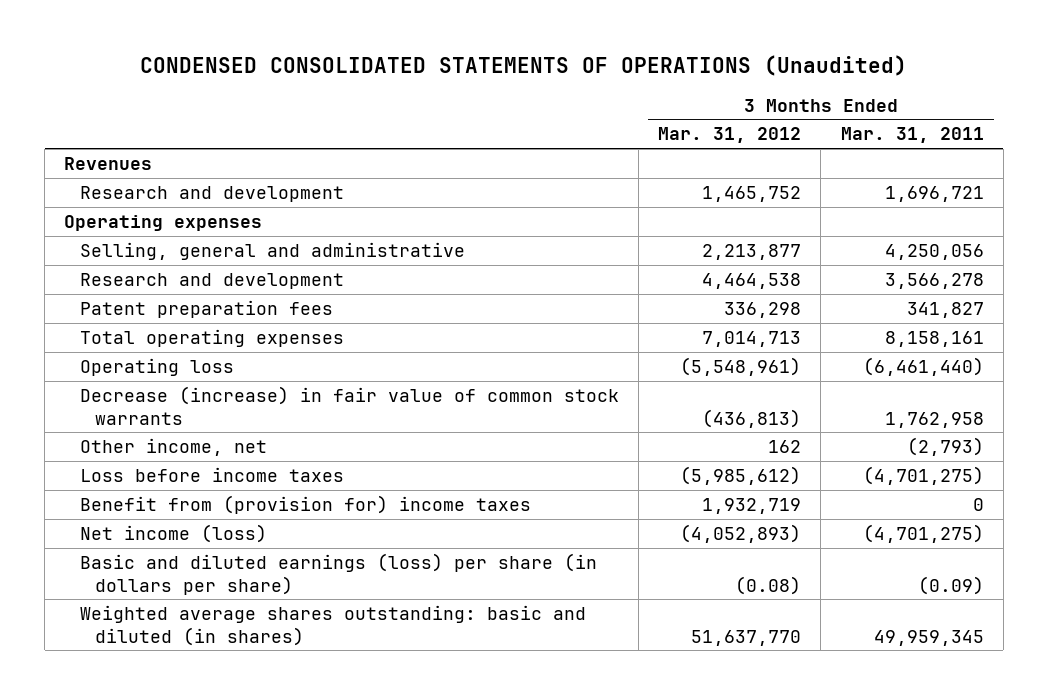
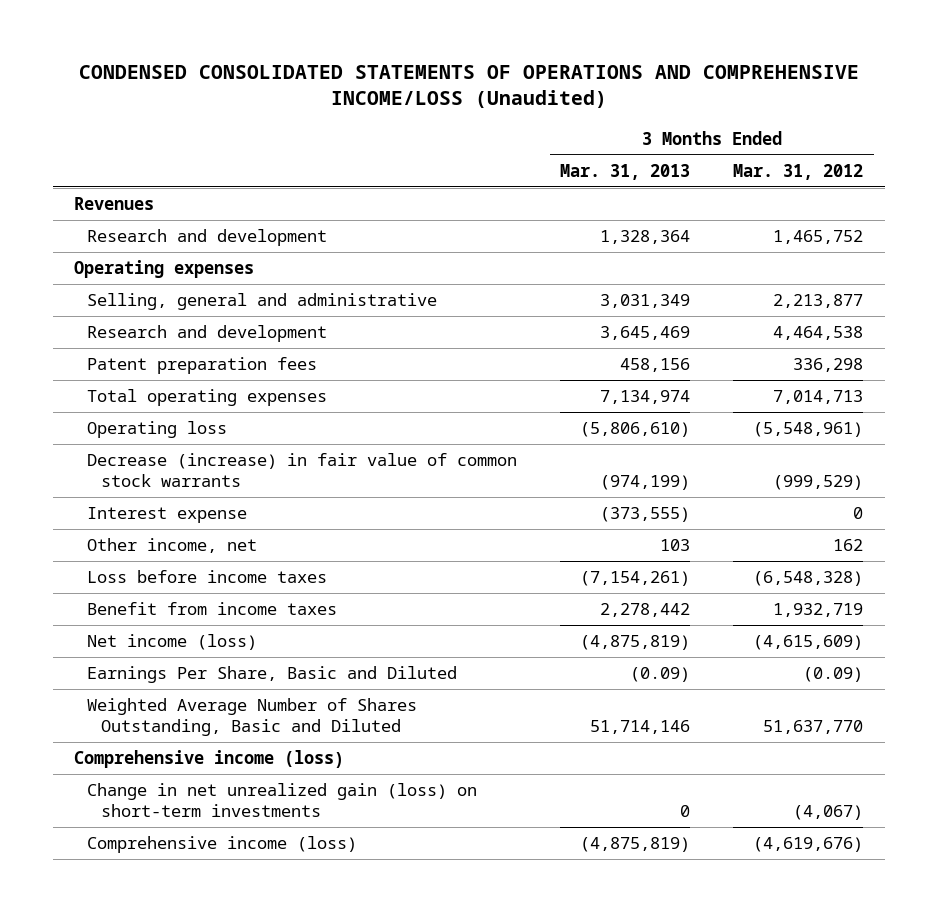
[140,54,908,76] CONDENSED CONSOLIDATED STATEMENTS OF OPERATIONS (Unaudited) -> [78,65,859,109] CONDENSED CONSOLIDATED STATEMENTS OF OPERATIONS AND COMPREHENSIVE INCOME/LOSS (Unaudited)
[840,127,984,144] Mar. 31, 2011 -> none
none -> [560,163,691,180] Mar. 31, 2013
[702,408,802,428] (436,813) -> [773,475,864,491] (999,529)
none -> [87,507,248,524] Interest expense
[680,465,802,485] (5,985,612) -> [753,571,864,587] (6,548,328)
[79,494,531,514] Benefit from (provision for) income taxes -> [87,602,338,616] Benefit from income taxes
[680,523,802,543] (4,052,893) -> [753,635,864,651] (4,615,609)
[79,552,597,595] Basic and diluted earnings (loss) per share (in dollars per share) -> [87,666,458,684] Earnings Per Share, Basic and Diluted
[735,575,802,595] (0.08) -> [803,667,864,683] (0.09)
[79,604,586,646] Weighted average shares outstanding: basic and diluted (in shares) -> [87,698,418,737] Weighted Average Number of Shares Outstanding, Basic and Diluted
none -> [74,750,345,769] Comprehensive income (loss)
none -> [87,783,478,818] Change in net unrealized gain (loss) on short-term investments
none -> [87,836,358,854] Comprehensive income (loss)

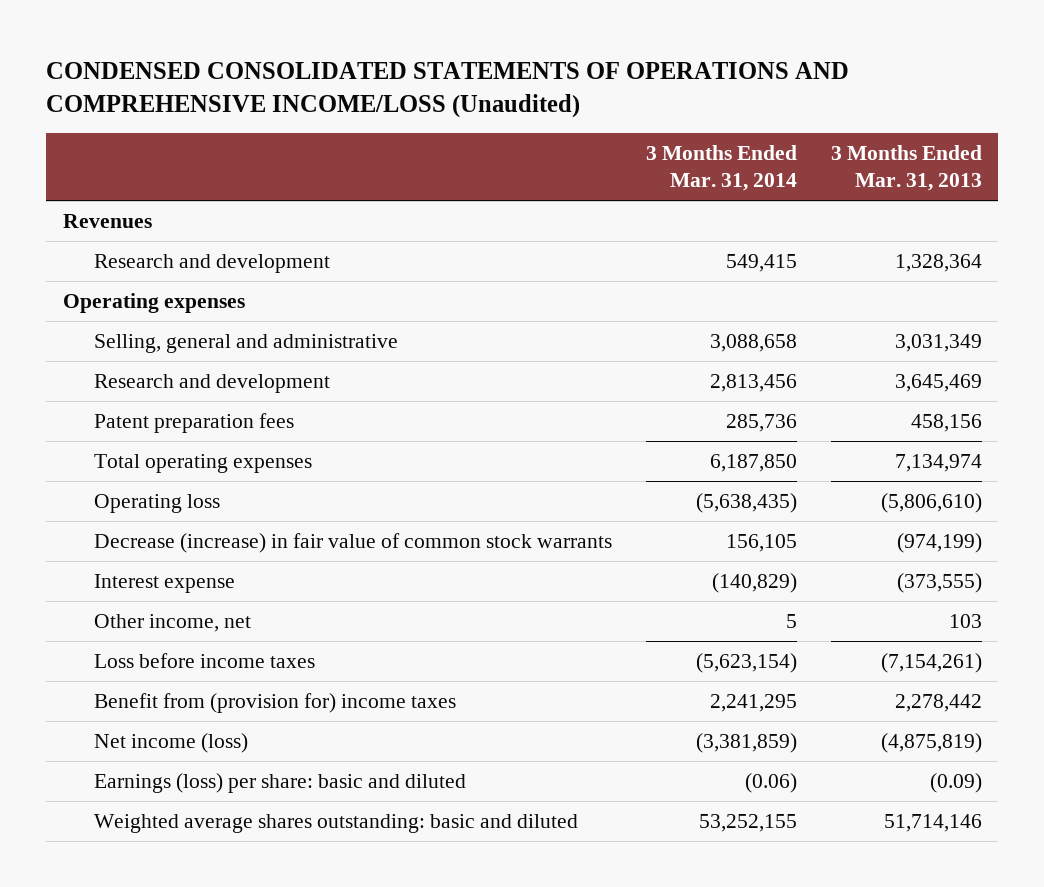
[733,163,864,180] Mar. 31, 2012 -> none
none -> [645,145,797,192] 3 Months Ended Mar. 31, 2014
[87,602,338,616] Benefit from income taxes -> [93,692,456,713] Benefit from (provision for) income taxes
[74,750,345,769] Comprehensive income (loss) -> none
[87,783,478,818] Change in net unrealized gain (loss) on short-term investments -> none
[87,836,358,854] Comprehensive income (loss) -> none
[87,666,458,684] Earnings Per Share, Basic and Diluted -> [93,772,466,793] Earnings (loss) per share: basic and diluted
[87,698,418,737] Weighted Average Number of Shares Outstanding, Basic and Diluted -> [93,813,578,833] Weighted average shares outstanding: basic and diluted

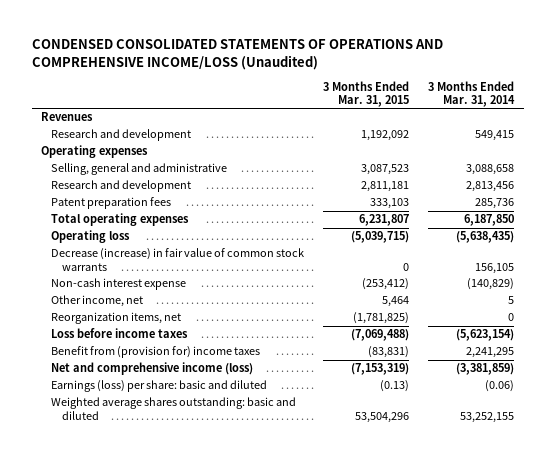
[830,145,982,192] 3 Months Ended Mar. 31, 2013 -> none
none -> [323,80,410,108] 3 Months Ended Mar. 31, 2015
[93,573,235,593] Interest expense -> [51,278,187,291] Non-cash interest expense
none -> [51,312,182,325] Reorganization items, net
[93,732,248,753] Net income (loss) -> [51,362,254,376] Net and comprehensive income (loss)

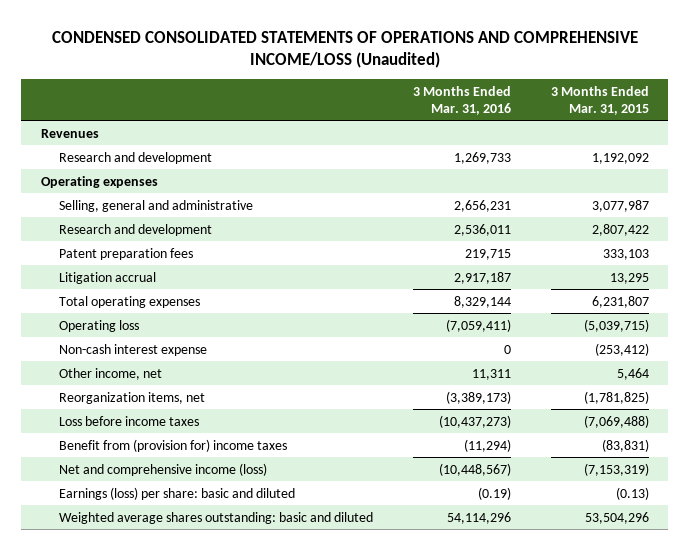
[428,80,516,108] 3 Months Ended Mar. 31, 2014 -> none
none -> [412,85,511,115] 3 Months Ended Mar. 31, 2016
[361,164,410,176] 3,087,523 -> [591,199,649,212] 3,077,987
[361,181,410,193] 2,811,181 -> [591,223,649,236] 2,807,422
none -> [59,271,157,284] Litigation accrual
[51,248,305,272] Decrease (increase) in fair value of common stock warrants -> none

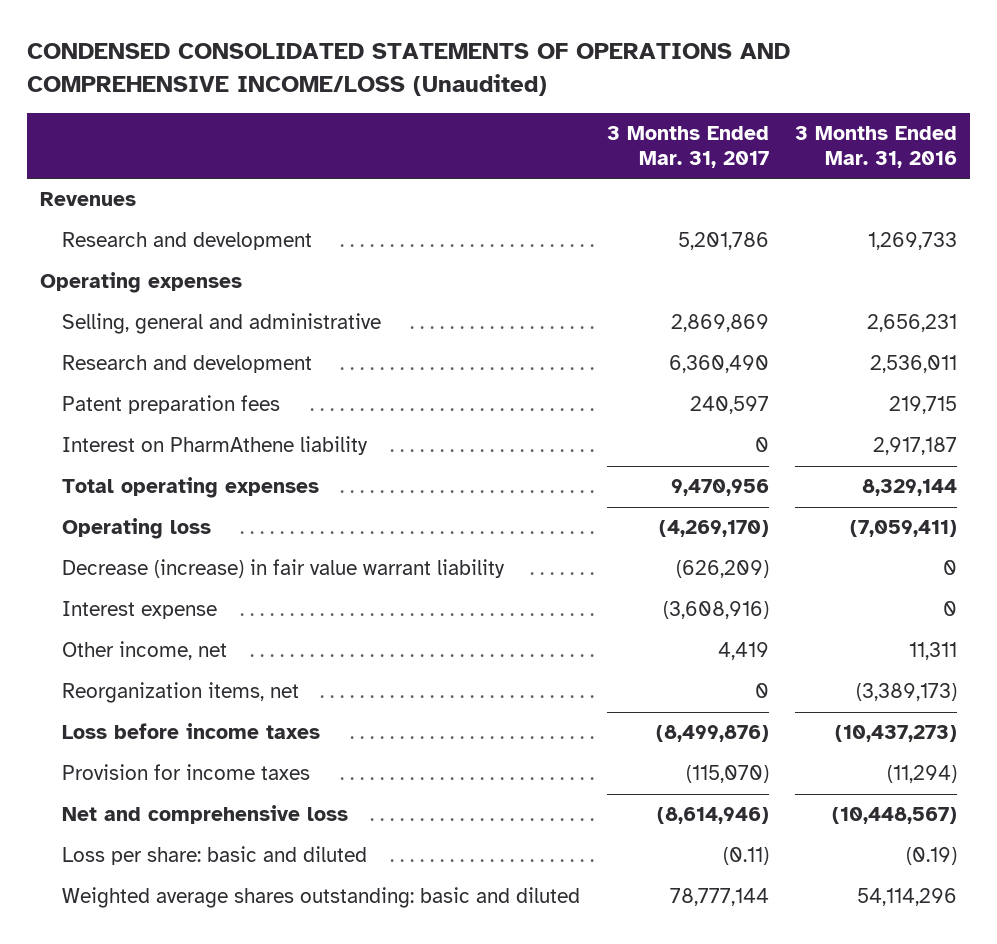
[550,85,649,115] 3 Months Ended Mar. 31, 2015 -> none
none -> [606,125,769,168] 3 Months Ended Mar. 31, 2017
[59,271,157,284] Litigation accrual -> [62,436,369,456] Interest on PharmAthene liability
none -> [62,559,506,579] Decrease (increase) in fair value warrant liability
[59,343,208,356] Non-cash interest expense -> [62,601,218,620] Interest expense
[59,438,288,452] Benefit from (provision for) income taxes -> [62,764,311,781] Provision for income taxes
[59,462,268,476] Net and comprehensive income (loss) -> [62,805,349,825] Net and comprehensive loss
[59,486,296,500] Earnings (loss) per share: basic and diluted -> [62,846,368,866] Loss per share: basic and diluted

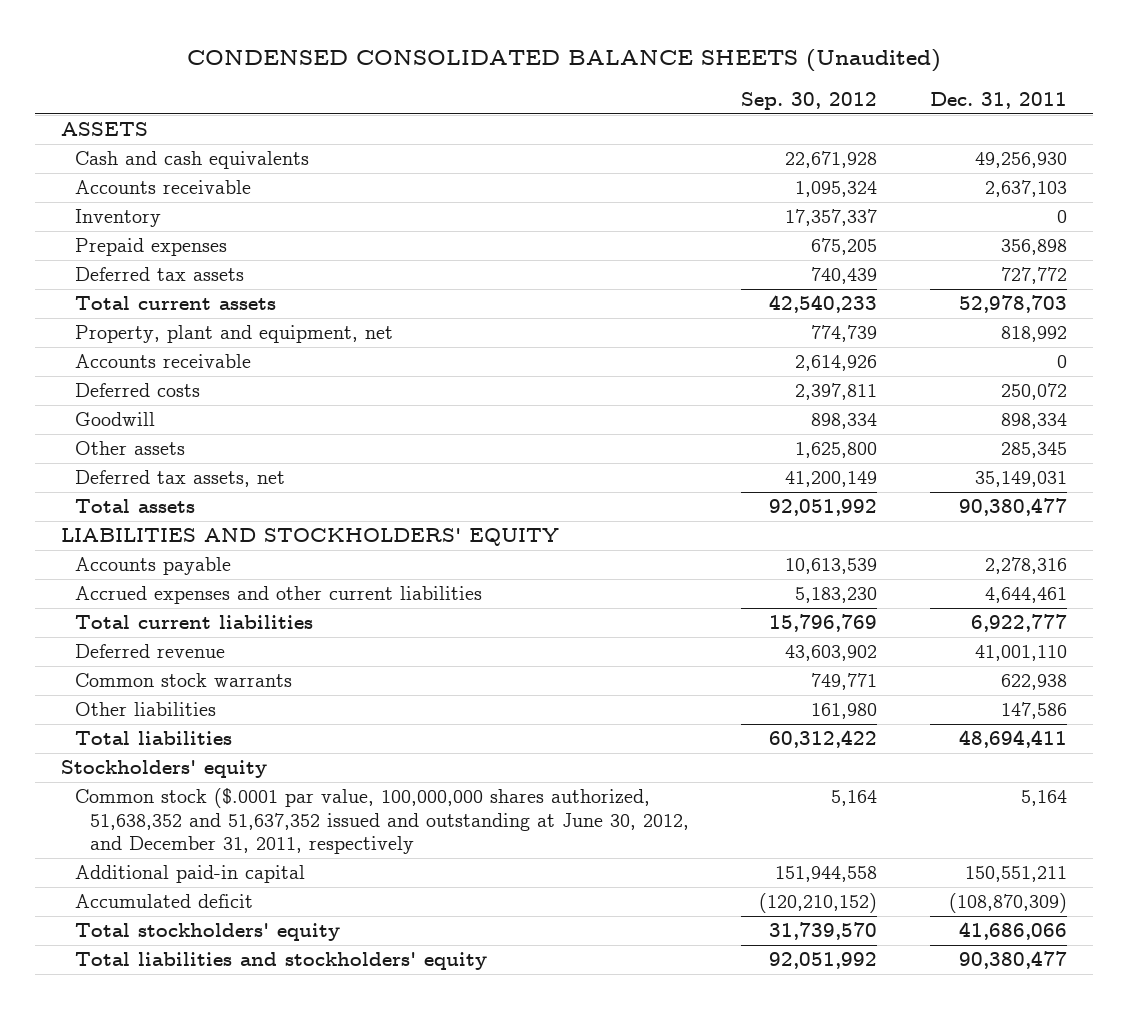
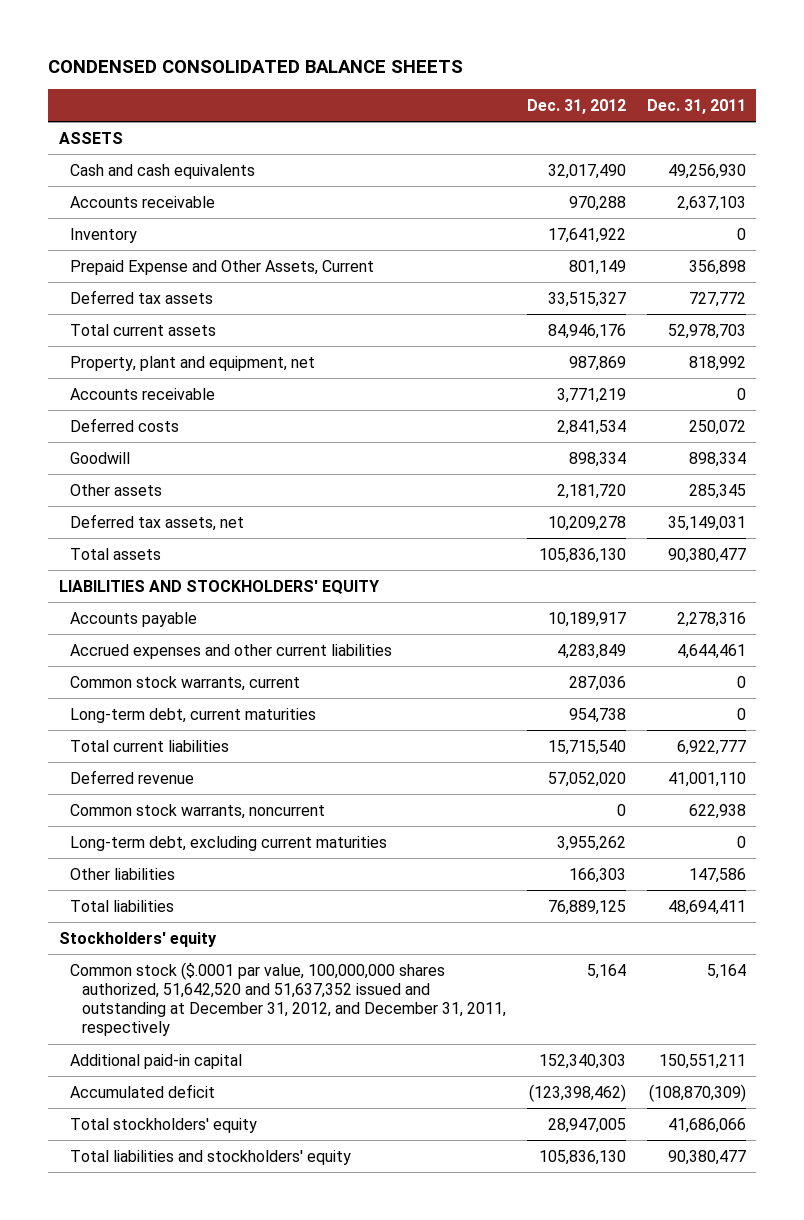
[187,48,942,72] CONDENSED CONSOLIDATED BALANCE SHEETS (Unaudited) -> [48,60,464,74] CONDENSED CONSOLIDATED BALANCE SHEETS
[741,91,878,110] Sep. 30, 2012 -> none
none -> [526,99,626,115] Dec. 31, 2012
[75,238,228,257] Prepaid expenses -> [70,259,375,275] Prepaid Expense and Other Assets, Current
none -> [70,675,301,691] Common stock warrants, current
none -> [70,707,317,723] Long-term debt, current maturities
[75,673,293,688] Common stock warrants -> [70,803,326,819] Common stock warrants, noncurrent
none -> [70,835,388,851] Long-term debt, excluding current maturities
[75,788,689,855] Common stock ($.0001 par value, 100,000,000 shares authorized, 51,638,352 and 51,637,352 issued and outstanding at June 30, 2012, and December 31, 2011, respectively -> [70,961,506,1037] Common stock ($.0001 par value, 100,000,000 shares authorized, 51,642,520 and 51,637,352 issued and outstanding at December 31, 2012, and December 31, 2011, respectively

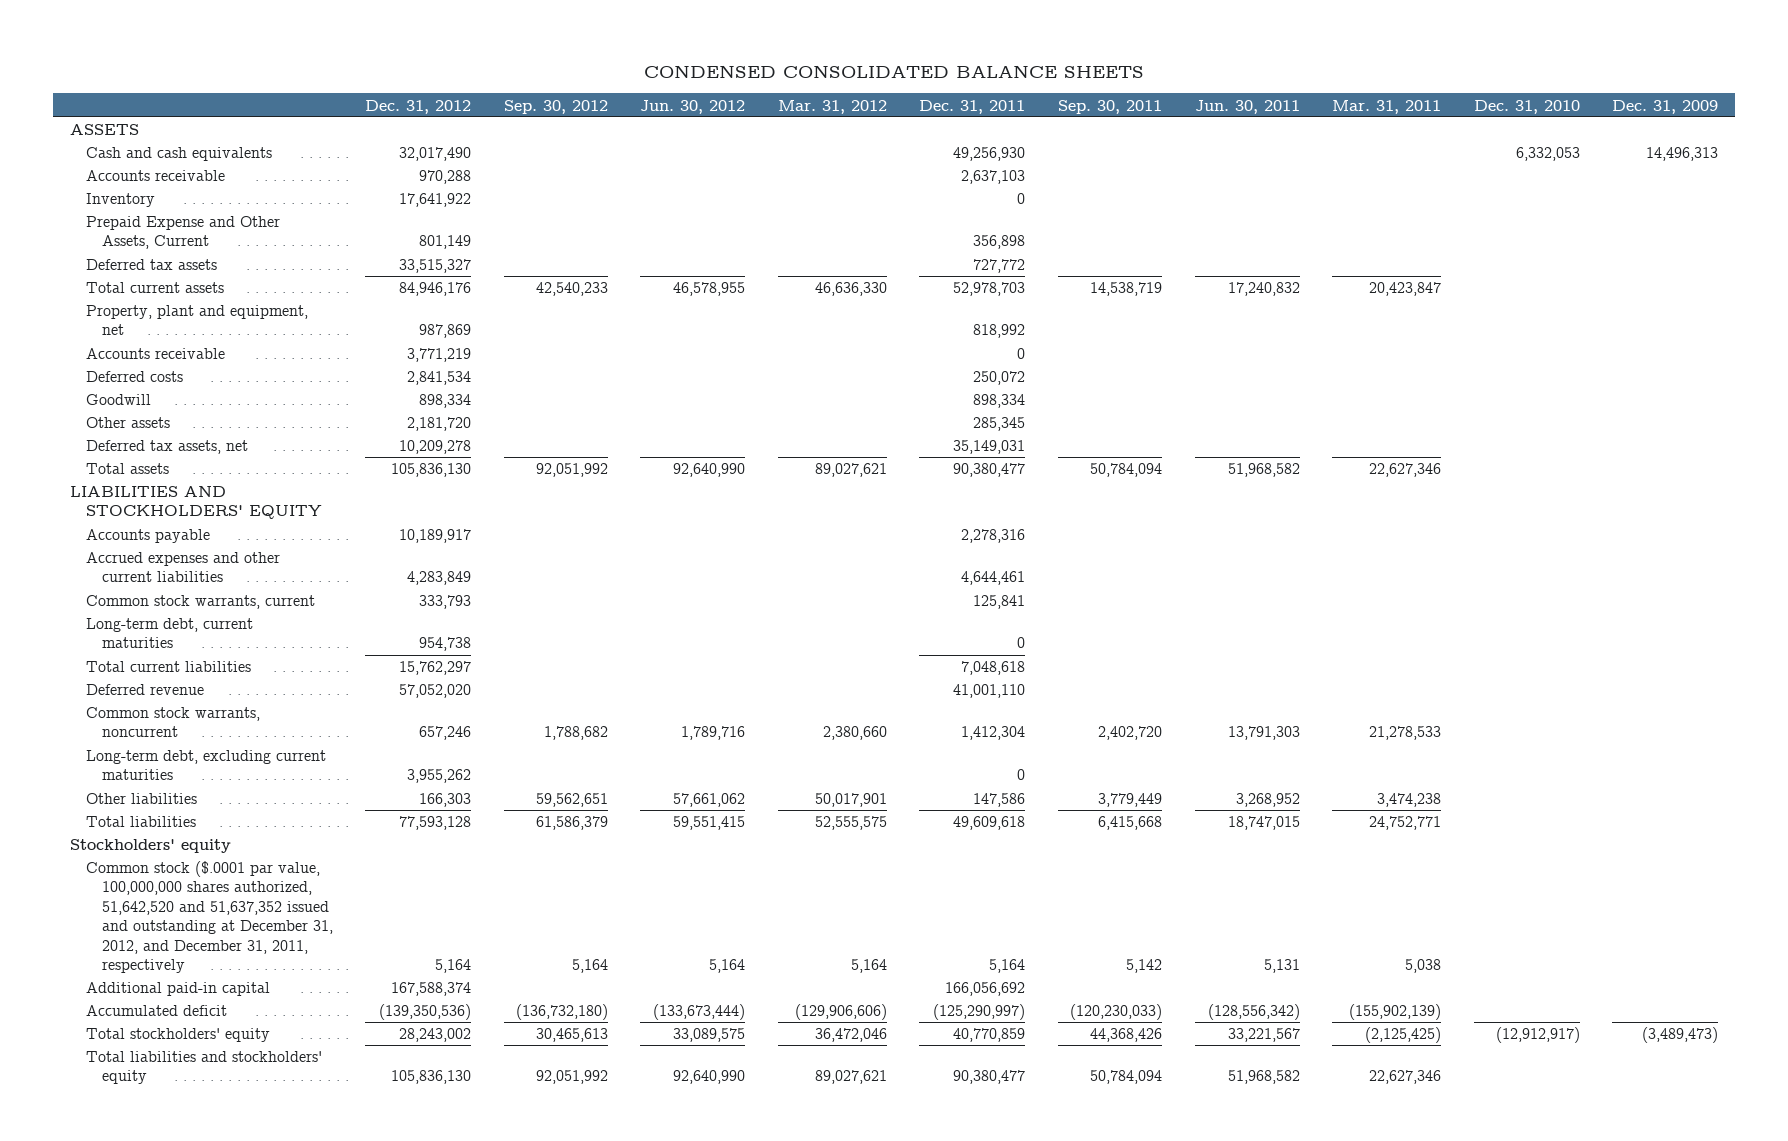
none -> [503,99,608,114] Sep. 30, 2012
none -> [640,99,746,114] Jun. 30, 2012
none -> [777,99,887,114] Mar. 31, 2012
none -> [1058,99,1163,114] Sep. 30, 2011
none -> [1194,99,1300,114] Jun. 30, 2011
none -> [1332,99,1442,114] Mar. 31, 2011
none -> [1473,99,1580,114] Dec. 31, 2010
none -> [1612,99,1719,114] Dec. 31, 2009
[568,675,626,691] 287,036 -> [419,595,472,610] 333,793
[736,675,746,688] 0 -> [973,595,1026,610] 125,841
[547,739,626,755] 15,715,540 -> [399,661,472,676] 15,762,297
[676,739,746,755] 6,922,777 -> [961,661,1026,676] 7,048,618
[616,803,626,816] 0 -> [419,726,472,741] 657,246
[688,803,746,819] 622,938 -> [961,726,1026,741] 1,412,304
[547,899,626,915] 76,889,125 -> [399,816,472,831] 77,593,128
[667,899,746,915] 48,694,411 -> [953,816,1026,831] 49,609,618
[538,1053,626,1069] 152,340,303 -> [391,982,472,997] 167,588,374
[658,1053,746,1069] 150,551,211 -> [945,982,1026,997] 166,056,692
[528,1083,626,1102] (123,398,462) -> [379,1004,472,1021] (139,350,536)
[648,1083,746,1102] (108,870,309) -> [933,1004,1026,1021] (125,290,997)
[547,1117,626,1133] 28,947,005 -> [399,1028,472,1043] 28,243,002
[667,1117,746,1133] 41,686,066 -> [953,1028,1026,1043] 40,770,859

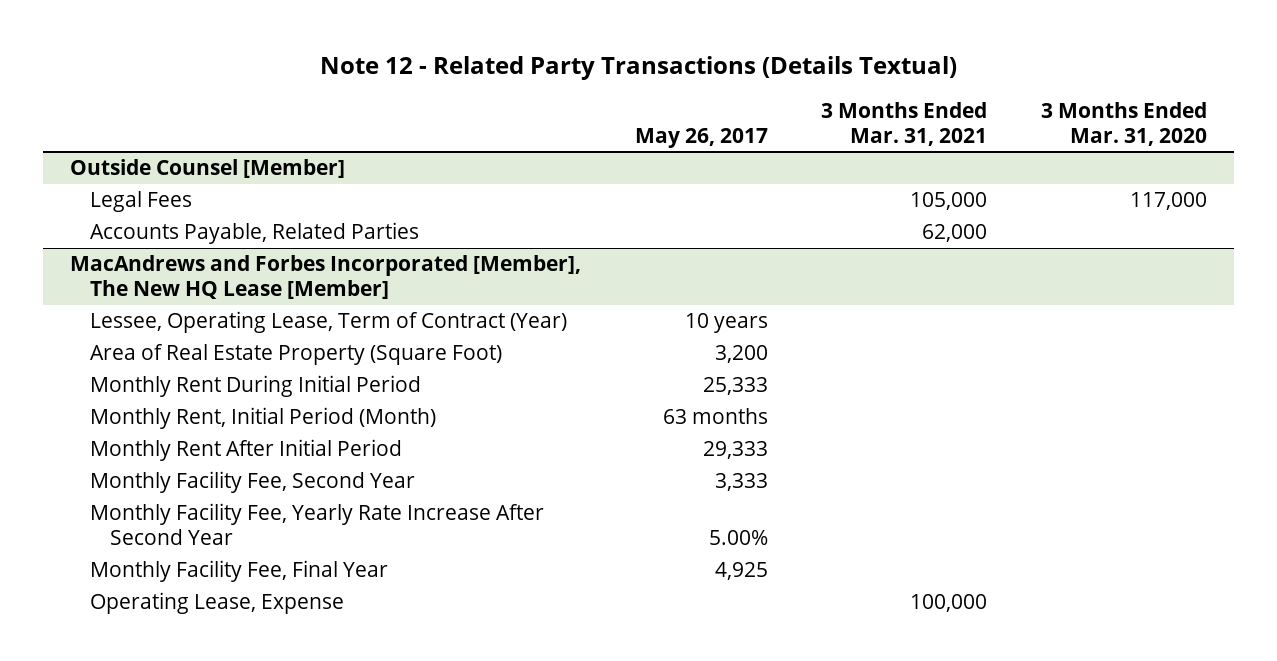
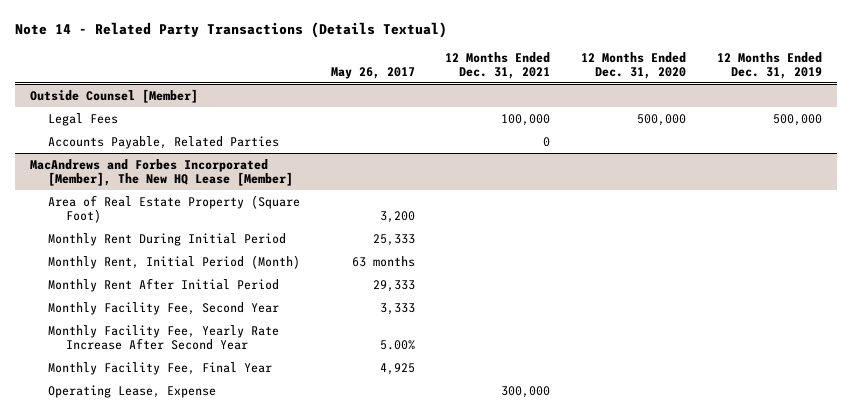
[320,56,958,81] Note 12 - Related Party Transactions (Details Textual) -> [14,21,447,38] Note 14 - Related Party Transactions (Details Textual)
[821,102,988,146] 3 Months Ended Mar. 31, 2021 -> none
[1041,102,1208,146] 3 Months Ended Mar. 31, 2020 -> none
none -> [445,51,551,79] 12 Months Ended Dec. 31, 2021
none -> [580,51,686,79] 12 Months Ended Dec. 31, 2020
none -> [716,51,822,79] 12 Months Ended Dec. 31, 2019
[89,311,567,334] Lessee, Operating Lease, Term of Contract (Year) -> none

